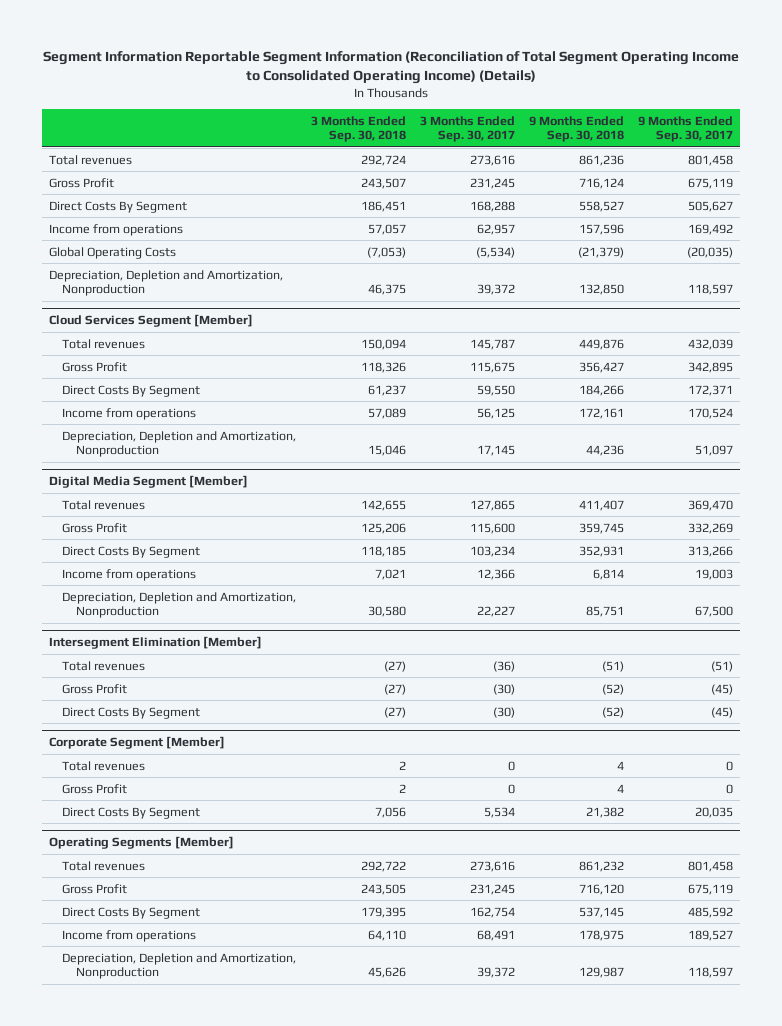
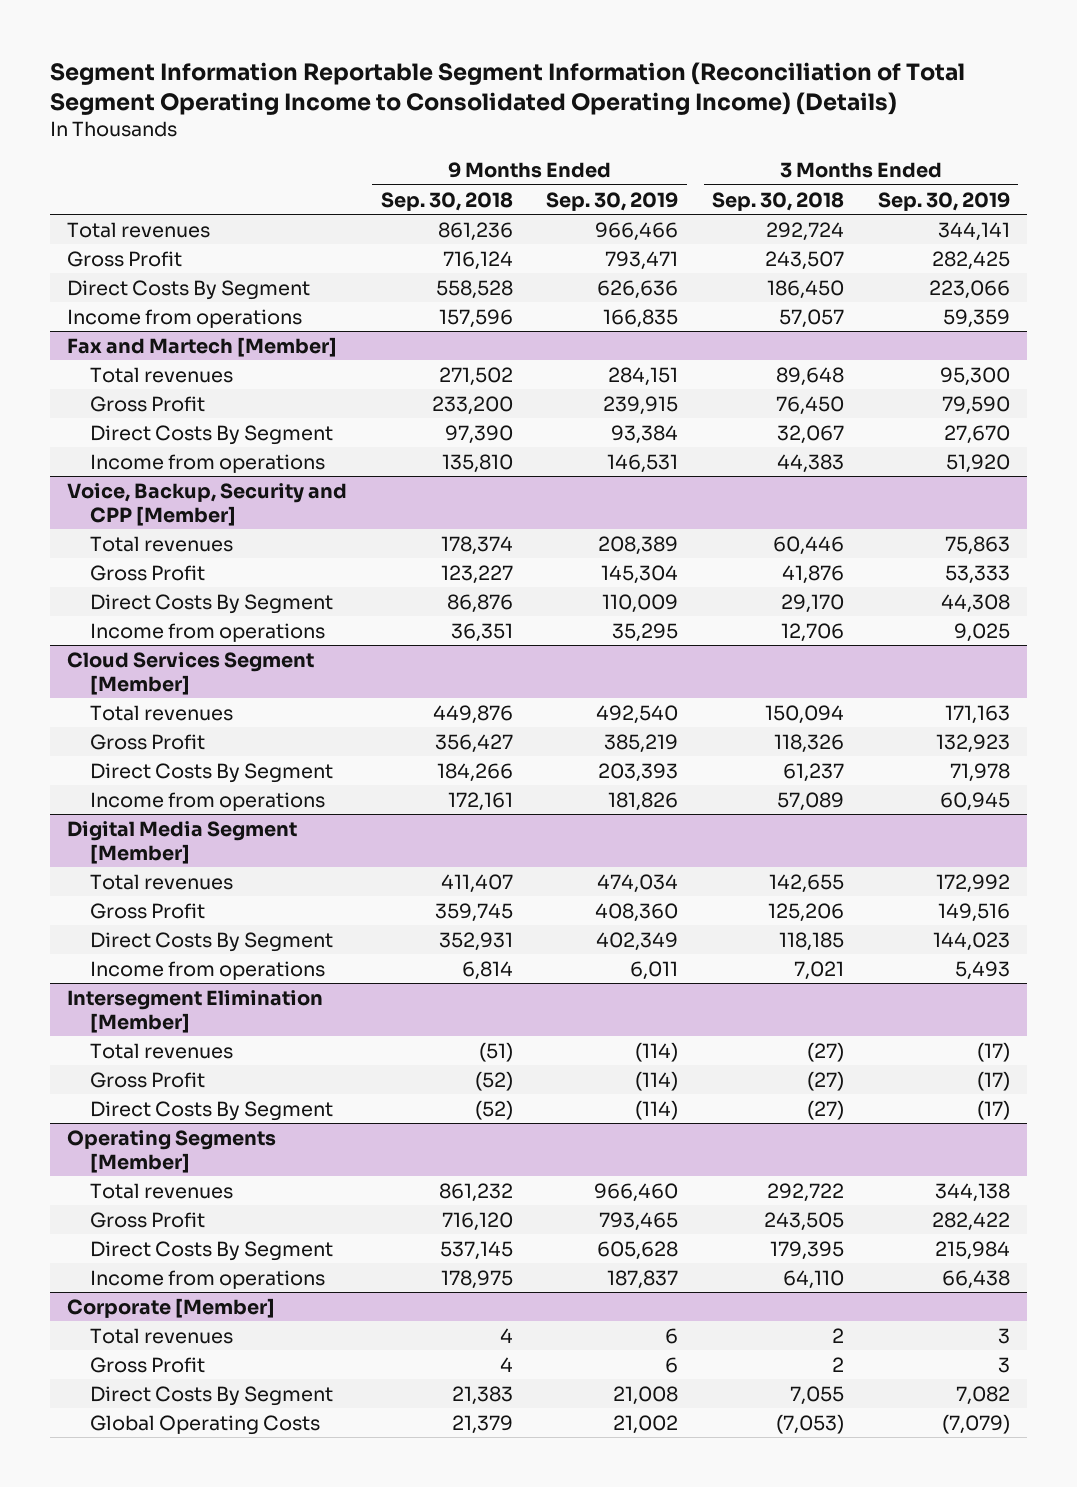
[419,115,515,142] 3 Months Ended Sep. 30, 2017 -> none
[638,115,734,142] 9 Months Ended Sep. 30, 2017 -> none
none -> [546,191,679,211] Sep. 30, 2019
none -> [877,191,1010,211] Sep. 30, 2019
[360,200,406,212] 186,451 -> [767,279,845,299] 186,450
[579,200,625,212] 558,527 -> [435,279,513,299] 558,528
[48,246,176,259] Global Operating Costs -> none
[48,269,283,296] Depreciation, Depletion and Amortization, Nonproduction -> none
none -> [67,336,338,357] Fax and Martech [Member]
none -> [90,366,234,383] Total revenues
none -> [90,395,206,412] Gross Profit
none -> [90,424,334,445] Direct Costs By Segment
none -> [90,453,326,473] Income from operations
none -> [67,482,348,526] Voice, Backup, Security and CPP [Member]
none -> [90,535,234,552] Total revenues
none -> [90,564,206,581] Gross Profit
none -> [90,593,334,614] Direct Costs By Segment
none -> [90,622,326,642] Income from operations
[62,430,297,457] Depreciation, Depletion and Amortization, Nonproduction -> none
[62,591,297,618] Depreciation, Depletion and Amortization, Nonproduction -> none
[48,735,225,749] Corporate Segment [Member] -> none
[62,760,146,771] Total revenues -> none
[62,783,128,794] Gross Profit -> none
[62,806,201,819] Direct Costs By Segment -> none
[62,952,297,979] Depreciation, Depletion and Amortization, Nonproduction -> none
none -> [67,1297,276,1318] Corporate [Member]
none -> [90,1327,234,1344] Total revenues
none -> [90,1356,206,1373] Gross Profit
none -> [90,1385,334,1406] Direct Costs By Segment
none -> [90,1414,321,1435] Global Operating Costs

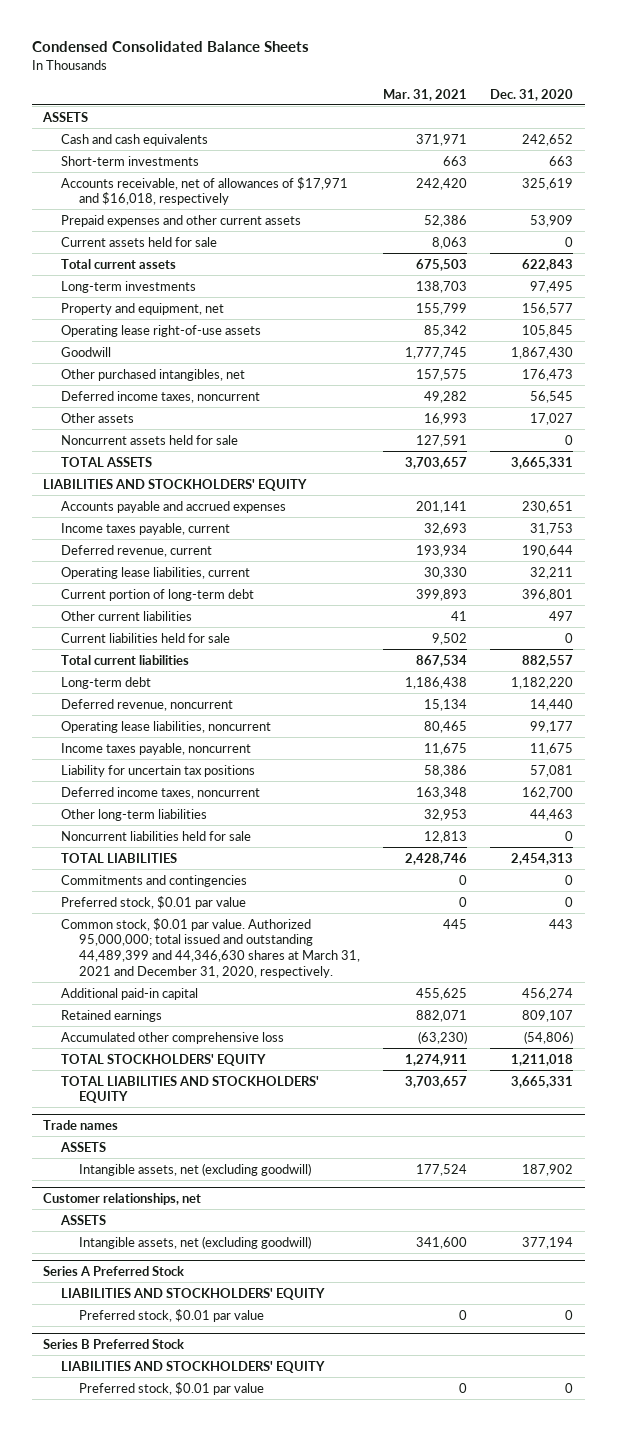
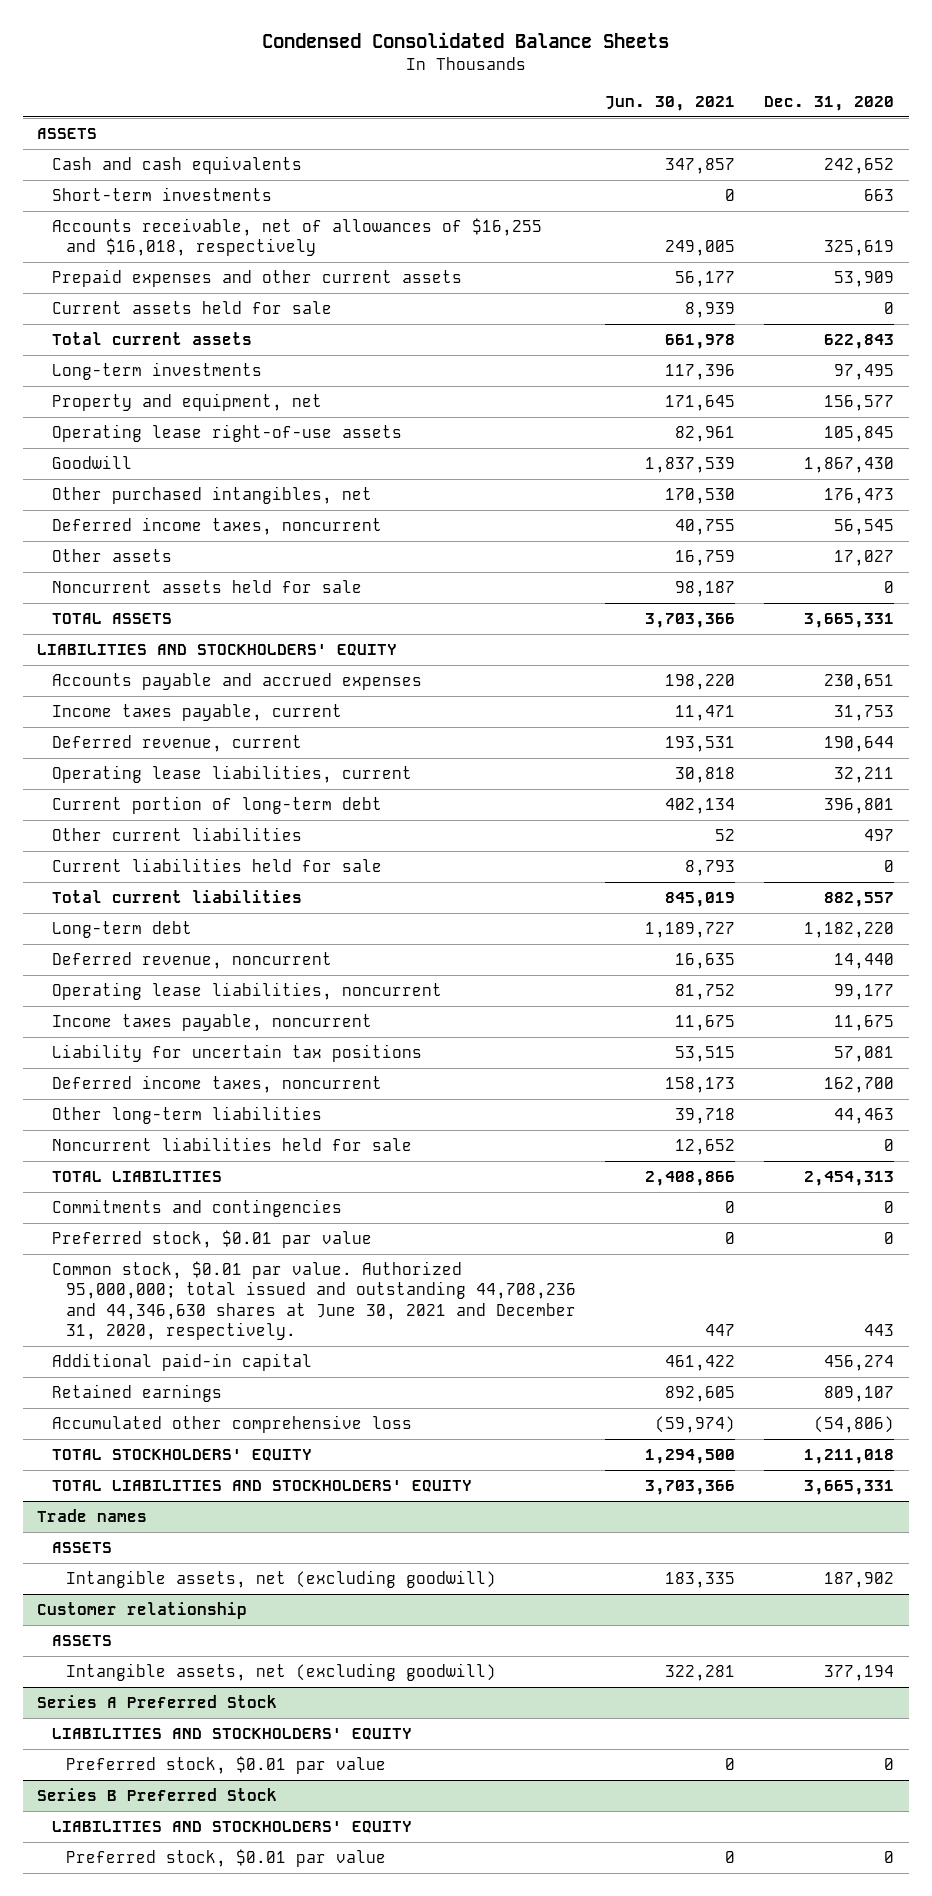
[383,88,468,101] Mar. 31, 2021 -> none
none -> [605,96,736,112] Jun. 30, 2021
[61,176,349,206] Accounts receivable, net of allowances of $17,971 and $16,018, respectively -> [51,218,542,257] Accounts receivable, net of allowances of $16,255 and $16,018, respectively
[61,917,360,978] Common stock, $0.01 par value. Authorized 95,000,000; total issued and outstanding 44,489,399 and 44,346,630 shares at March 31, 2021 and December 31, 2020, respectively. -> [51,1261,576,1340] Common stock, $0.01 par value. Authorized 95,000,000; total issued and outstanding 44,708,236 and 44,346,630 shares at June 30, 2021 and December 31, 2020, respectively.
[43,1193,202,1206] Customer relationships, net -> [37,1602,248,1620] Customer relationship

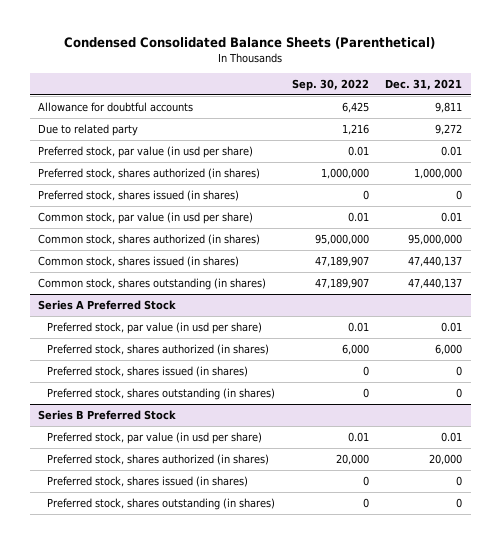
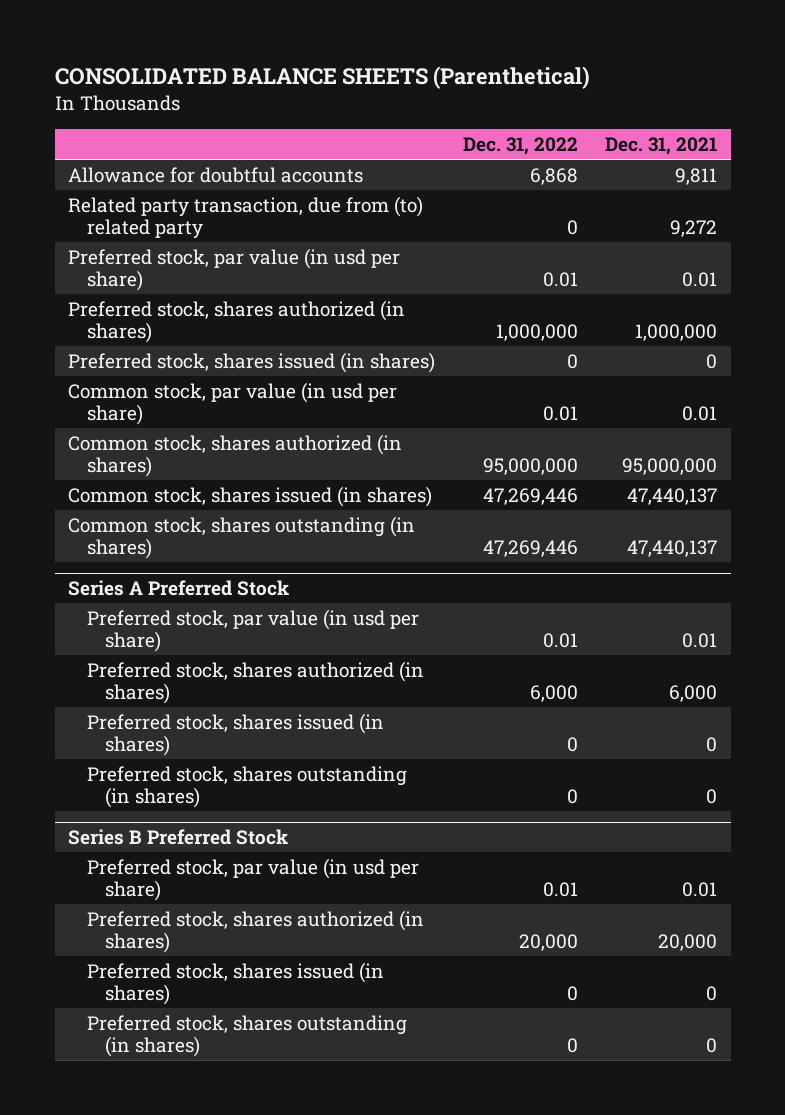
[64,36,436,49] Condensed Consolidated Balance Sheets (Parenthetical) -> [54,66,590,90] CONSOLIDATED BALANCE SHEETS (Parenthetical)
[291,79,369,92] Sep. 30, 2022 -> none
none -> [462,137,578,156] Dec. 31, 2022
[37,123,138,136] Due to related party -> [68,195,424,240] Related party transaction, due from (to) related party

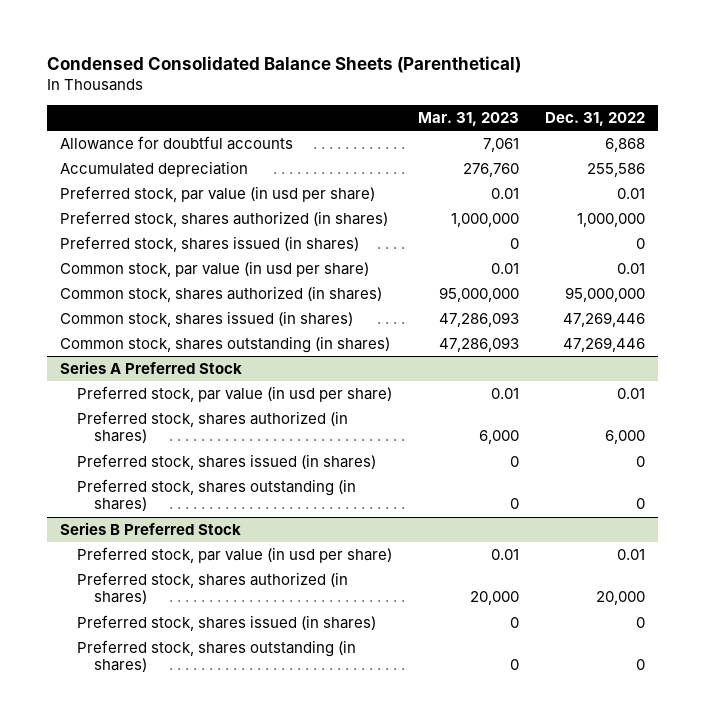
[54,66,590,90] CONSOLIDATED BALANCE SHEETS (Parenthetical) -> [47,56,522,74] Condensed Consolidated Balance Sheets (Parenthetical)
[605,137,718,156] Dec. 31, 2021 -> none
none -> [418,112,520,127] Mar. 31, 2023
[68,195,424,240] Related party transaction, due from (to) related party -> none
none -> [60,161,249,178] Accumulated depreciation

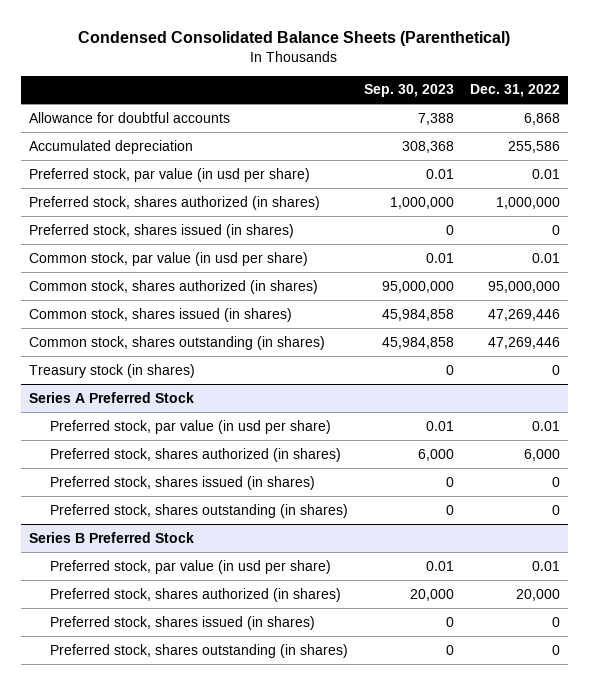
[418,112,520,127] Mar. 31, 2023 -> none
none -> [363,84,454,98] Sep. 30, 2023
none -> [29,363,196,378] Treasury stock (in shares)

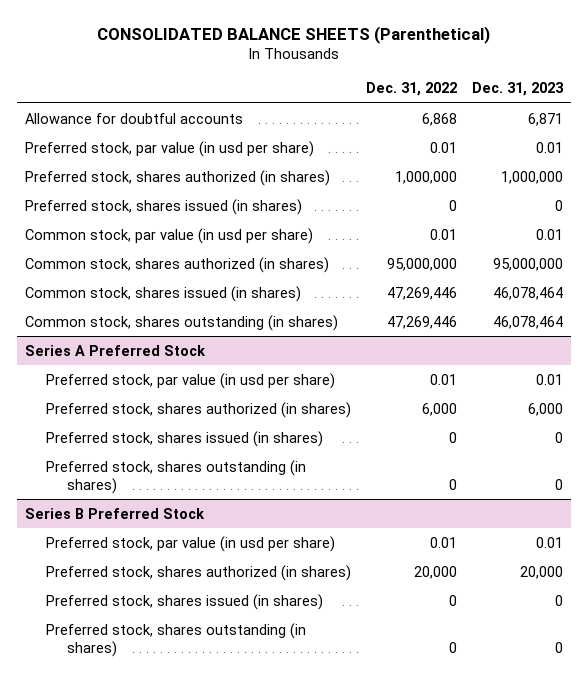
[78,30,511,46] Condensed Consolidated Balance Sheets (Parenthetical) -> [96,25,490,44] CONSOLIDATED BALANCE SHEETS (Parenthetical)
[363,84,454,98] Sep. 30, 2023 -> none
none -> [472,82,565,97] Dec. 31, 2023
[29,139,194,154] Accumulated depreciation -> none
[29,363,196,378] Treasury stock (in shares) -> none

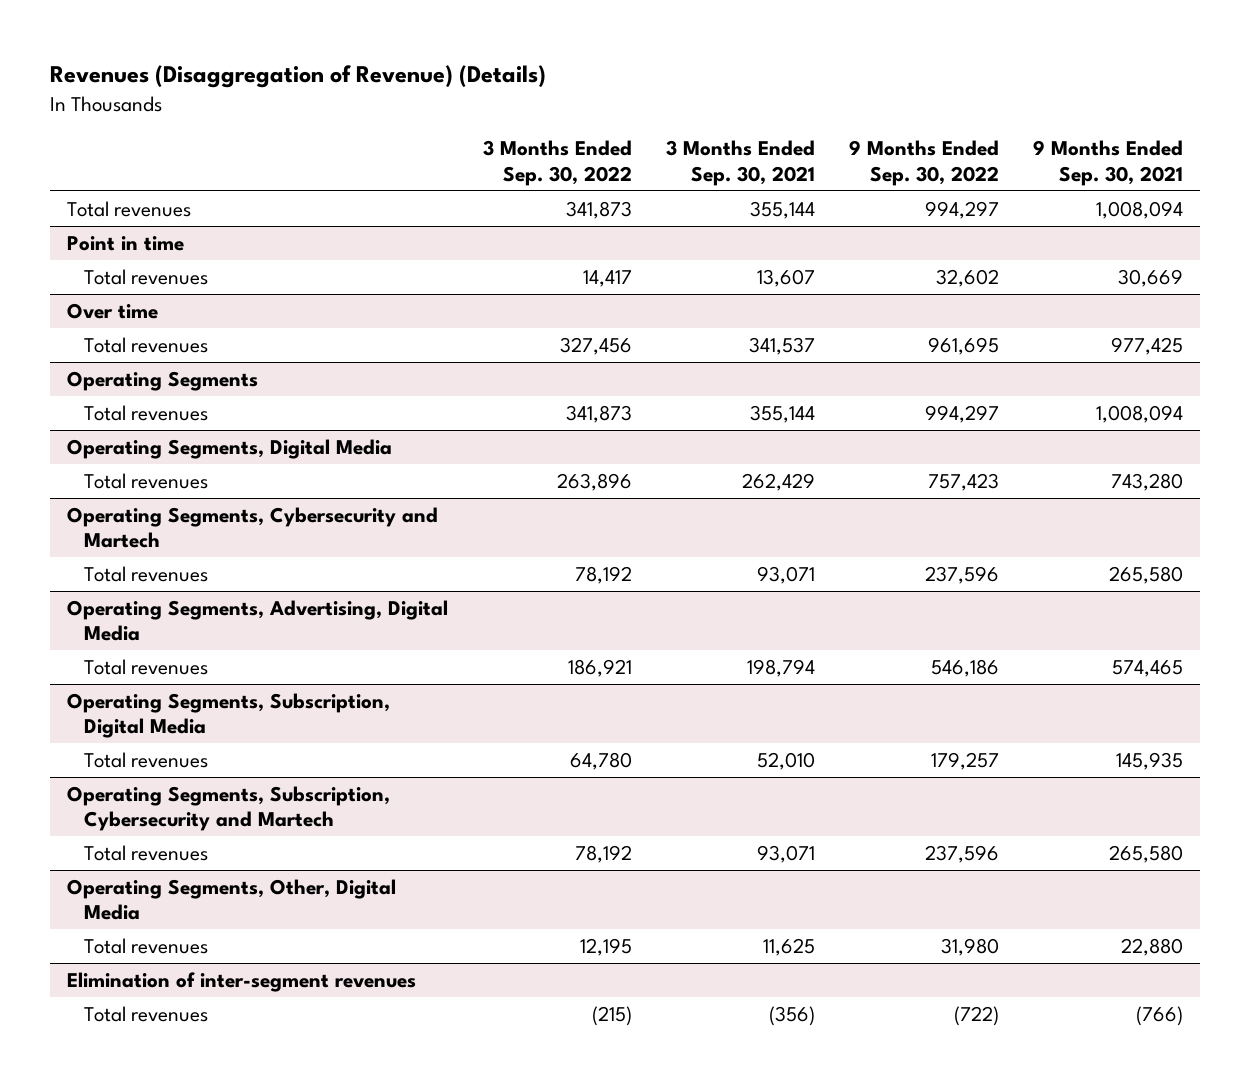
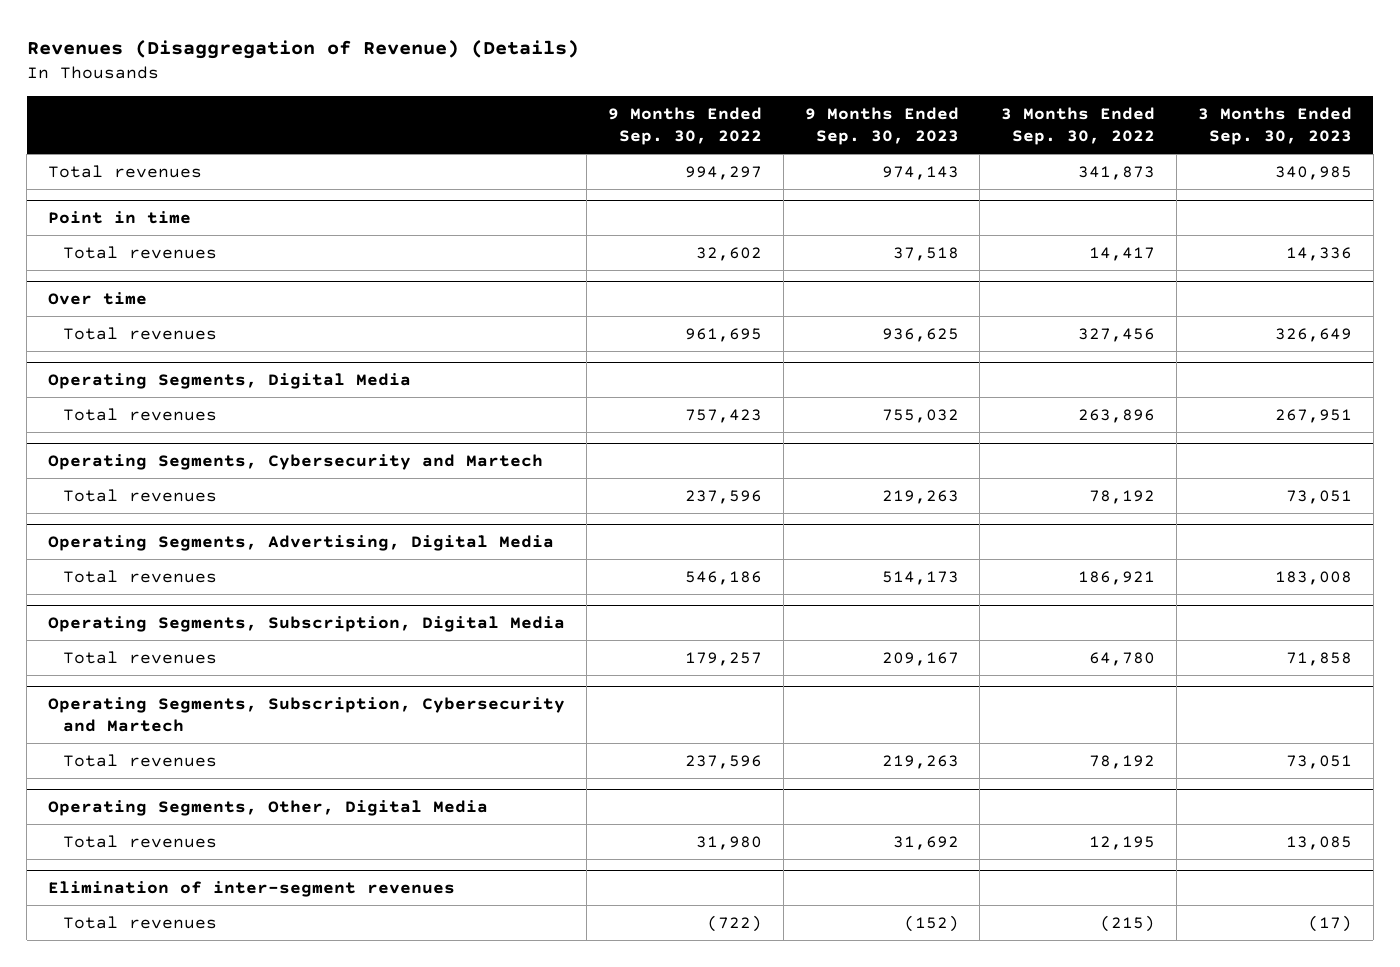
[665,140,815,186] 3 Months Ended Sep. 30, 2021 -> none
[1033,140,1184,186] 9 Months Ended Sep. 30, 2021 -> none
none -> [804,106,959,145] 9 Months Ended Sep. 30, 2023
none -> [1197,106,1352,145] 3 Months Ended Sep. 30, 2023
[67,370,259,391] Operating Segments -> none
[84,404,209,421] Total revenues -> none

